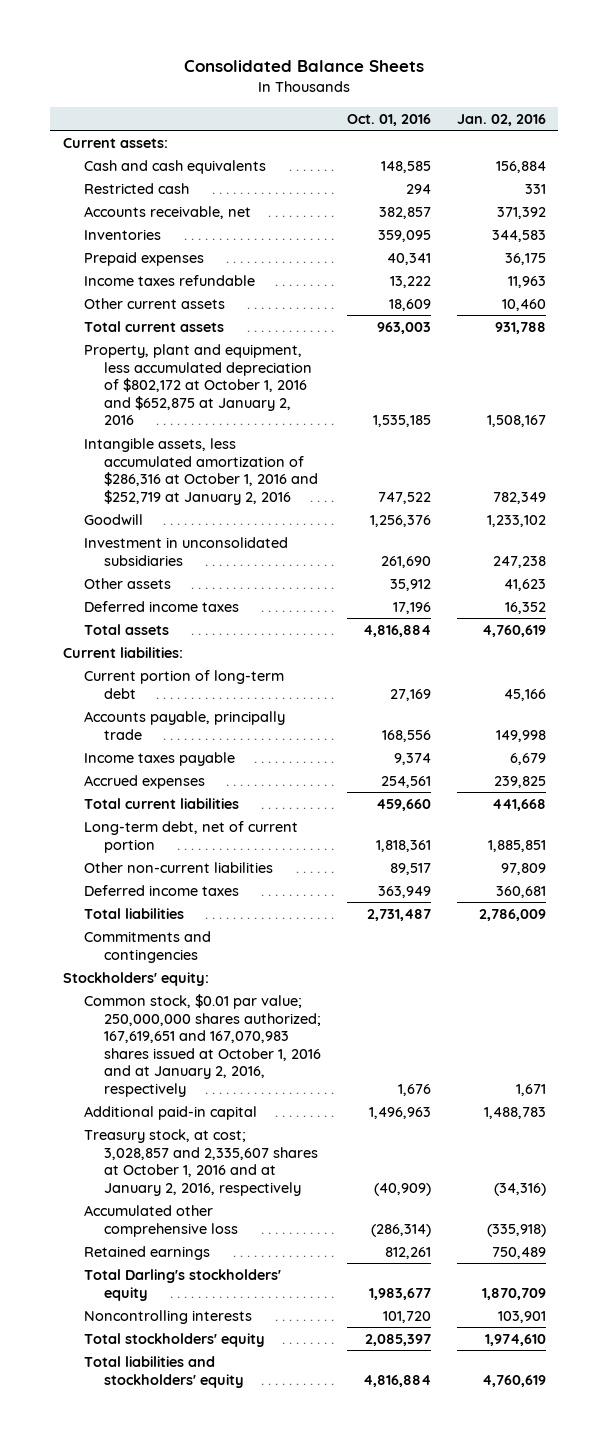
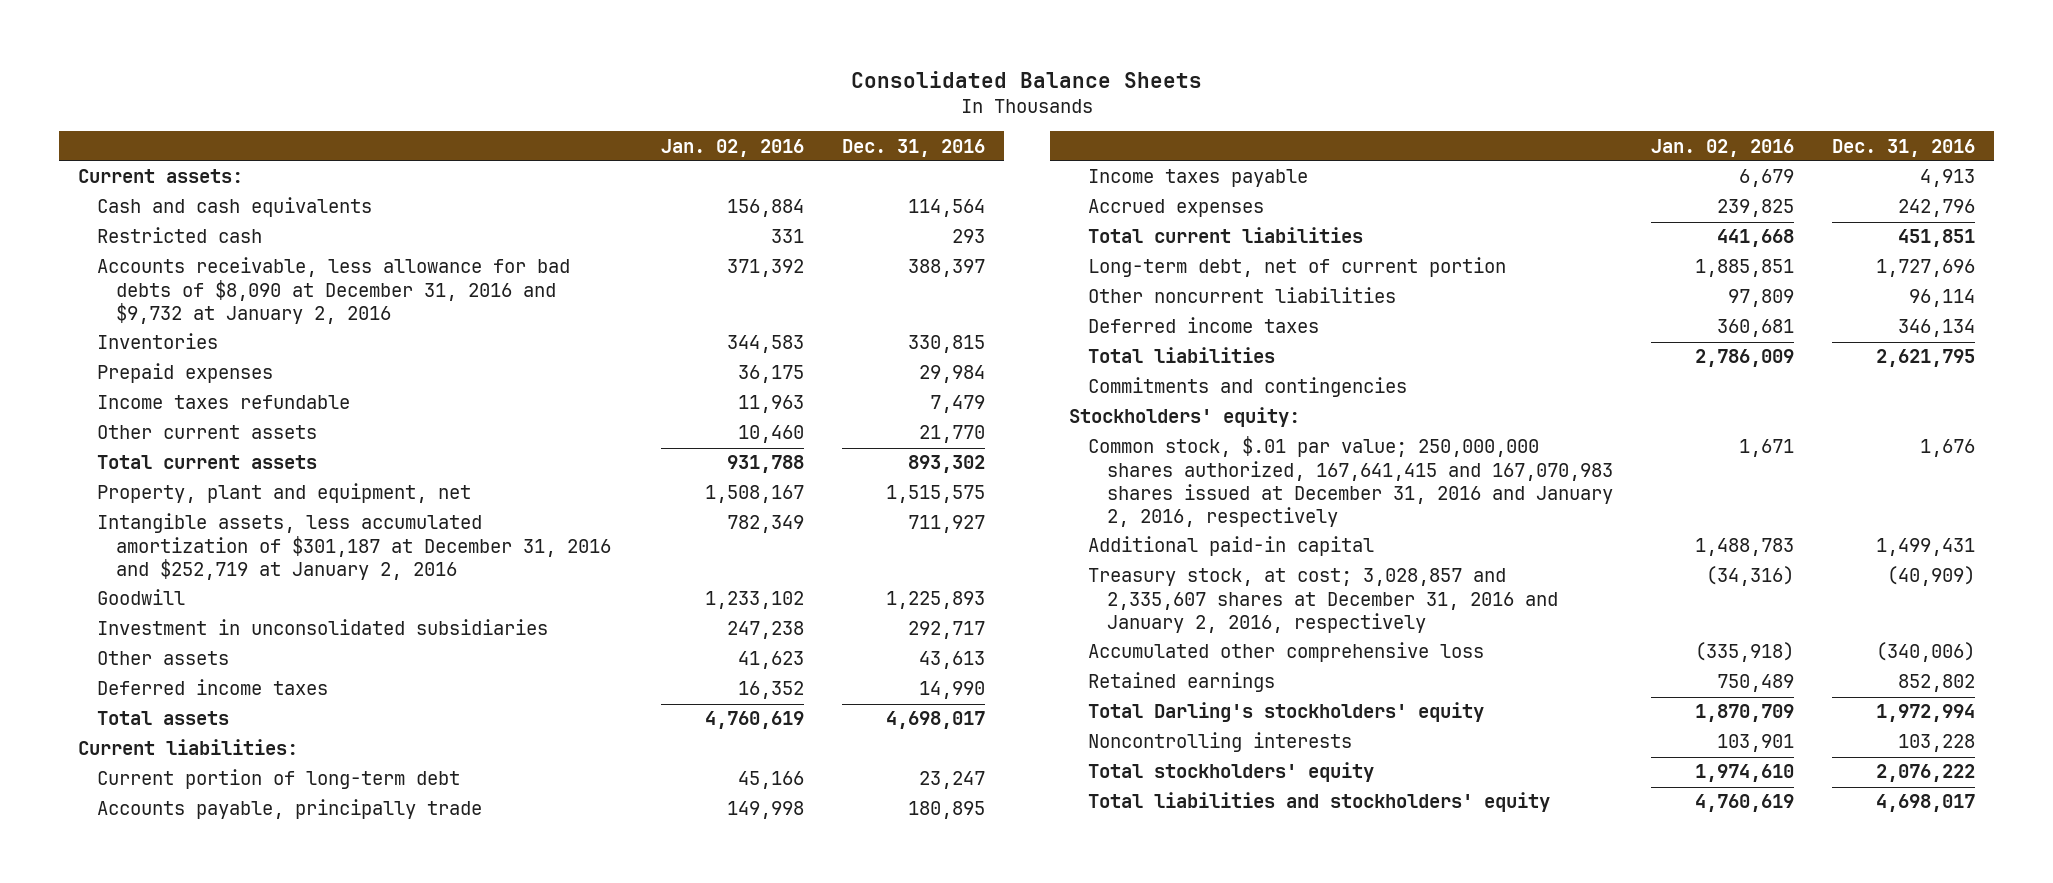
[347,113,432,126] Oct. 01, 2016 -> none
none -> [841,138,985,157] Dec. 31, 2016
[83,205,251,219] Accounts receivable, net -> [97,257,571,325] Accounts receivable, less allowance for bad debts of $8,090 at December 31, 2016 and $9,732 at January 2, 2016
[83,343,313,426] Property, plant and equipment, less accumulated depreciation of $802,172 at October 1, 2016 and $652,875 at January 2, 2016 -> [97,483,472,504] Property, plant and equipment, net
[83,437,319,505] Intangible assets, less accumulated amortization of $286,316 at October 1, 2016 and $252,719 at January 2, 2016 -> [97,513,612,581] Intangible assets, less accumulated amortization of $301,187 at December 31, 2016 and $252,719 at January 2, 2016
[83,861,273,873] Other non-current liabilities -> [1087,287,1396,304] Other noncurrent liabilities
[83,993,322,1097] Common stock, $0.01 par value; 250,000,000 shares authorized; 167,619,651 and 167,070,983 shares issued at October 1, 2016 and at January 2, 2016, respectively -> [1087,436,1613,528] Common stock, $.01 par value; 250,000,000 shares authorized, 167,641,415 and 167,070,983 shares issued at December 31, 2016 and January 2, 2016, respectively
[83,1128,319,1196] Treasury stock, at cost; 3,028,857 and 2,335,607 shares at October 1, 2016 and at January 2, 2016, respectively -> [1087,568,1558,634] Treasury stock, at cost; 3,028,857 and 2,335,607 shares at December 31, 2016 and January 2, 2016, respectively

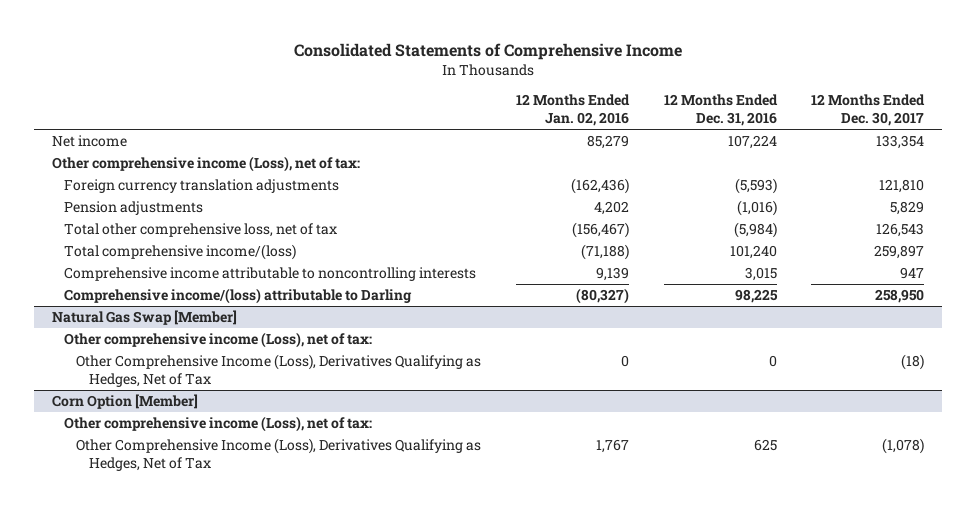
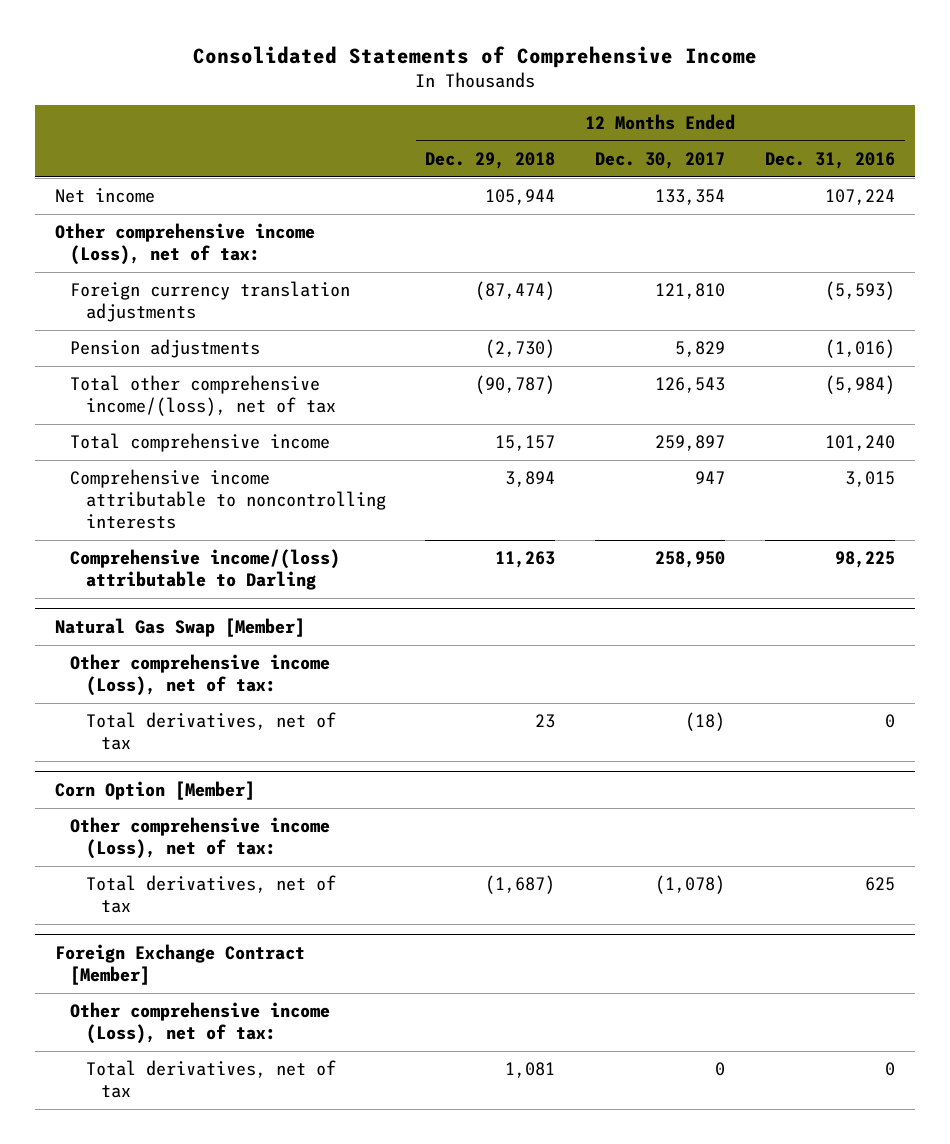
[516,94,631,126] 12 Months Ended Jan. 02, 2016 -> none
none -> [425,152,556,170] Dec. 29, 2018
[64,223,338,238] Total other comprehensive loss, net of tax -> [70,375,336,417] Total other comprehensive income/(loss), net of tax
[64,244,297,261] Total comprehensive income/(loss) -> [70,433,331,453] Total comprehensive income
[76,354,482,387] Other Comprehensive Income (Loss), Derivatives Qualifying as Hedges, Net of Tax -> [85,712,336,751] Total derivatives, net of tax
[76,438,482,471] Other Comprehensive Income (Loss), Derivatives Qualifying as Hedges, Net of Tax -> [85,875,336,914] Total derivatives, net of tax
none -> [54,944,305,985] Foreign Exchange Contract [Member]
none -> [70,1002,331,1045] Other comprehensive income (Loss), net of tax:
none -> [85,1060,336,1099] Total derivatives, net of tax

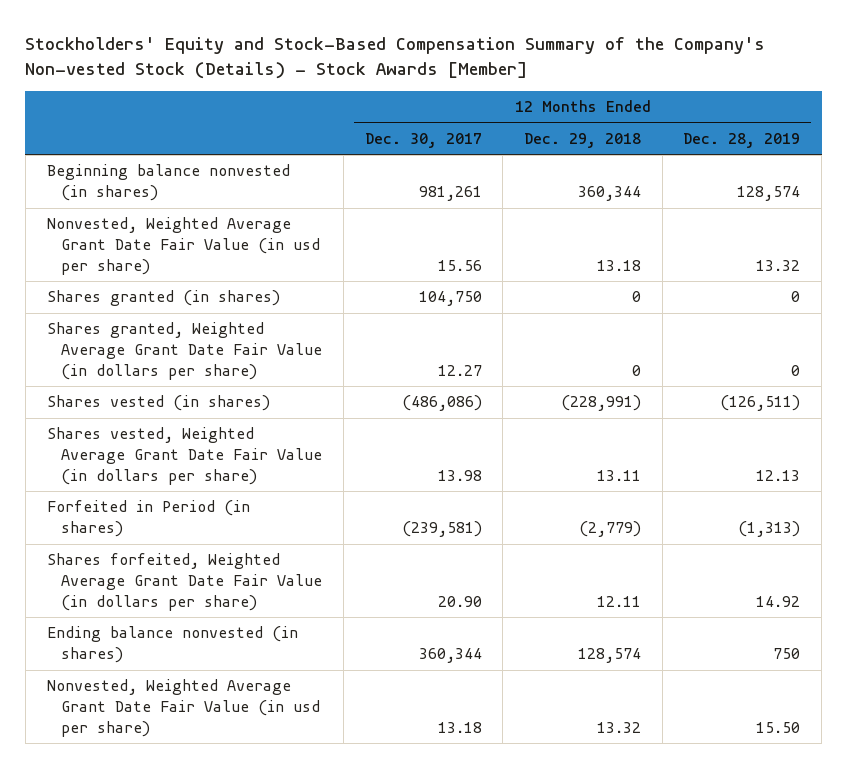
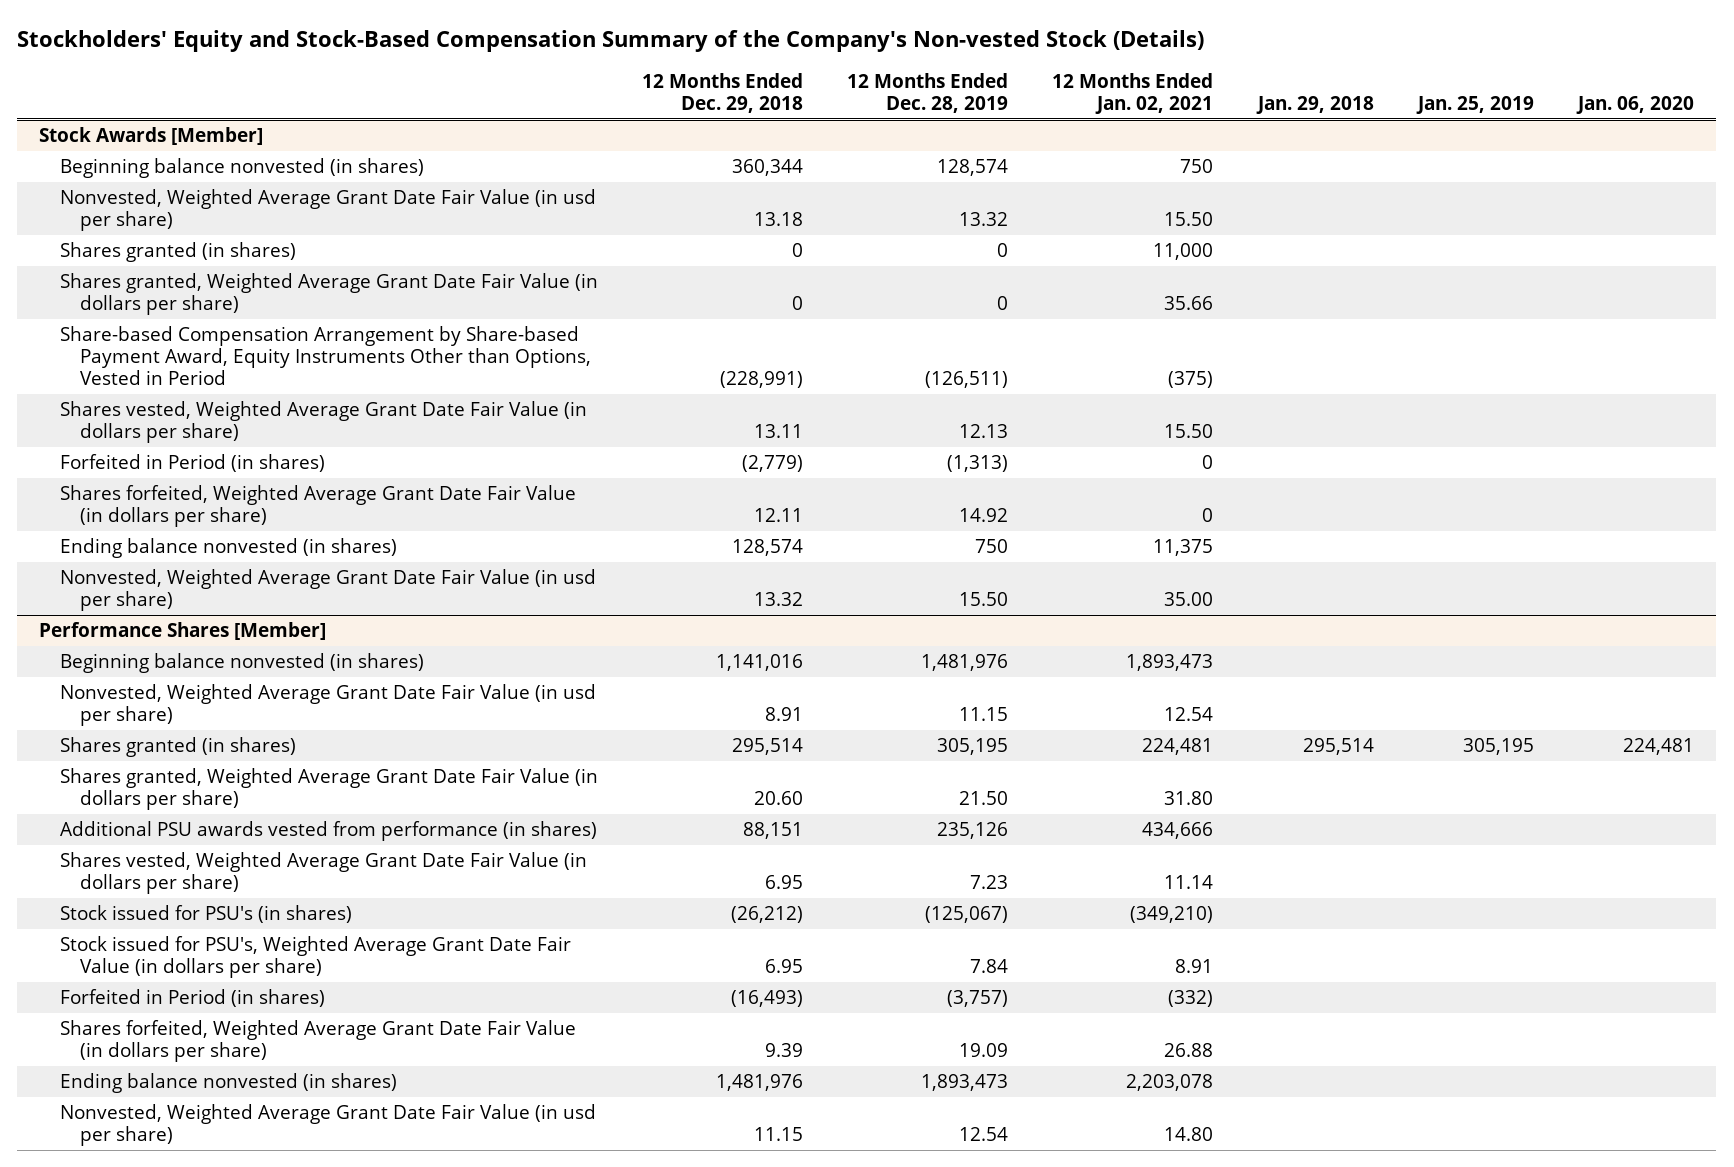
[25,37,766,79] Stockholders' Equity and Stock-Based Compensation Summary of the Company's Non-vested Stock (Details) - Stock Awards [Member] -> [17,29,1205,52] Stockholders' Equity and Stock-Based Compensation Summary of the Company's Non-vested Stock (Details)
[364,132,482,148] Dec. 30, 2017 -> none
none -> [1052,73,1214,115] 12 Months Ended Jan. 02, 2021
none -> [1255,96,1374,115] Jan. 29, 2018
none -> [1415,96,1534,115] Jan. 25, 2019
none -> [1576,96,1695,115] Jan. 06, 2020
none -> [39,127,264,146] Stock Awards [Member]
[46,395,270,412] Shares vested (in shares) -> [59,326,591,386] Share-based Compensation Arrangement by Share-based Payment Award, Equity Instruments Other than Options, Vested in Period
none -> [39,622,327,641] Performance Shares [Member]
none -> [59,653,424,674] Beginning balance nonvested (in shares)
none -> [59,684,596,727] Nonvested, Weighted Average Grant Date Fair Value (in usd per share)
none -> [59,737,296,758] Shares granted (in shares)
none -> [59,768,598,811] Shares granted, Weighted Average Grant Date Fair Value (in dollars per share)
none -> [59,821,597,842] Additional PSU awards vested from performance (in shares)
none -> [59,852,587,895] Shares vested, Weighted Average Grant Date Fair Value (in dollars per share)
none -> [59,905,352,924] Stock issued for PSU's (in shares)
none -> [59,936,571,979] Stock issued for PSU's, Weighted Average Grant Date Fair Value (in dollars per share)
none -> [59,989,325,1008] Forfeited in Period (in shares)
none -> [59,1020,576,1063] Shares forfeited, Weighted Average Grant Date Fair Value (in dollars per share)
none -> [59,1073,397,1094] Ending balance nonvested (in shares)
none -> [59,1104,596,1147] Nonvested, Weighted Average Grant Date Fair Value (in usd per share)

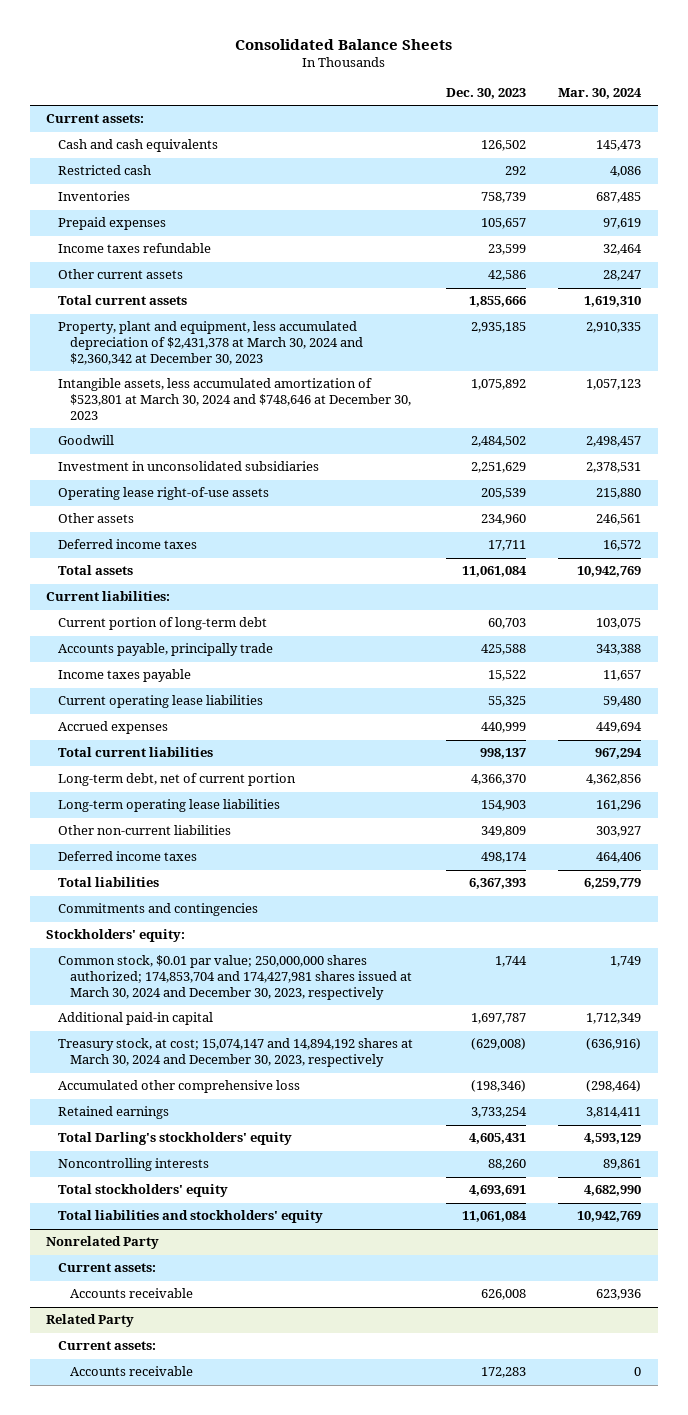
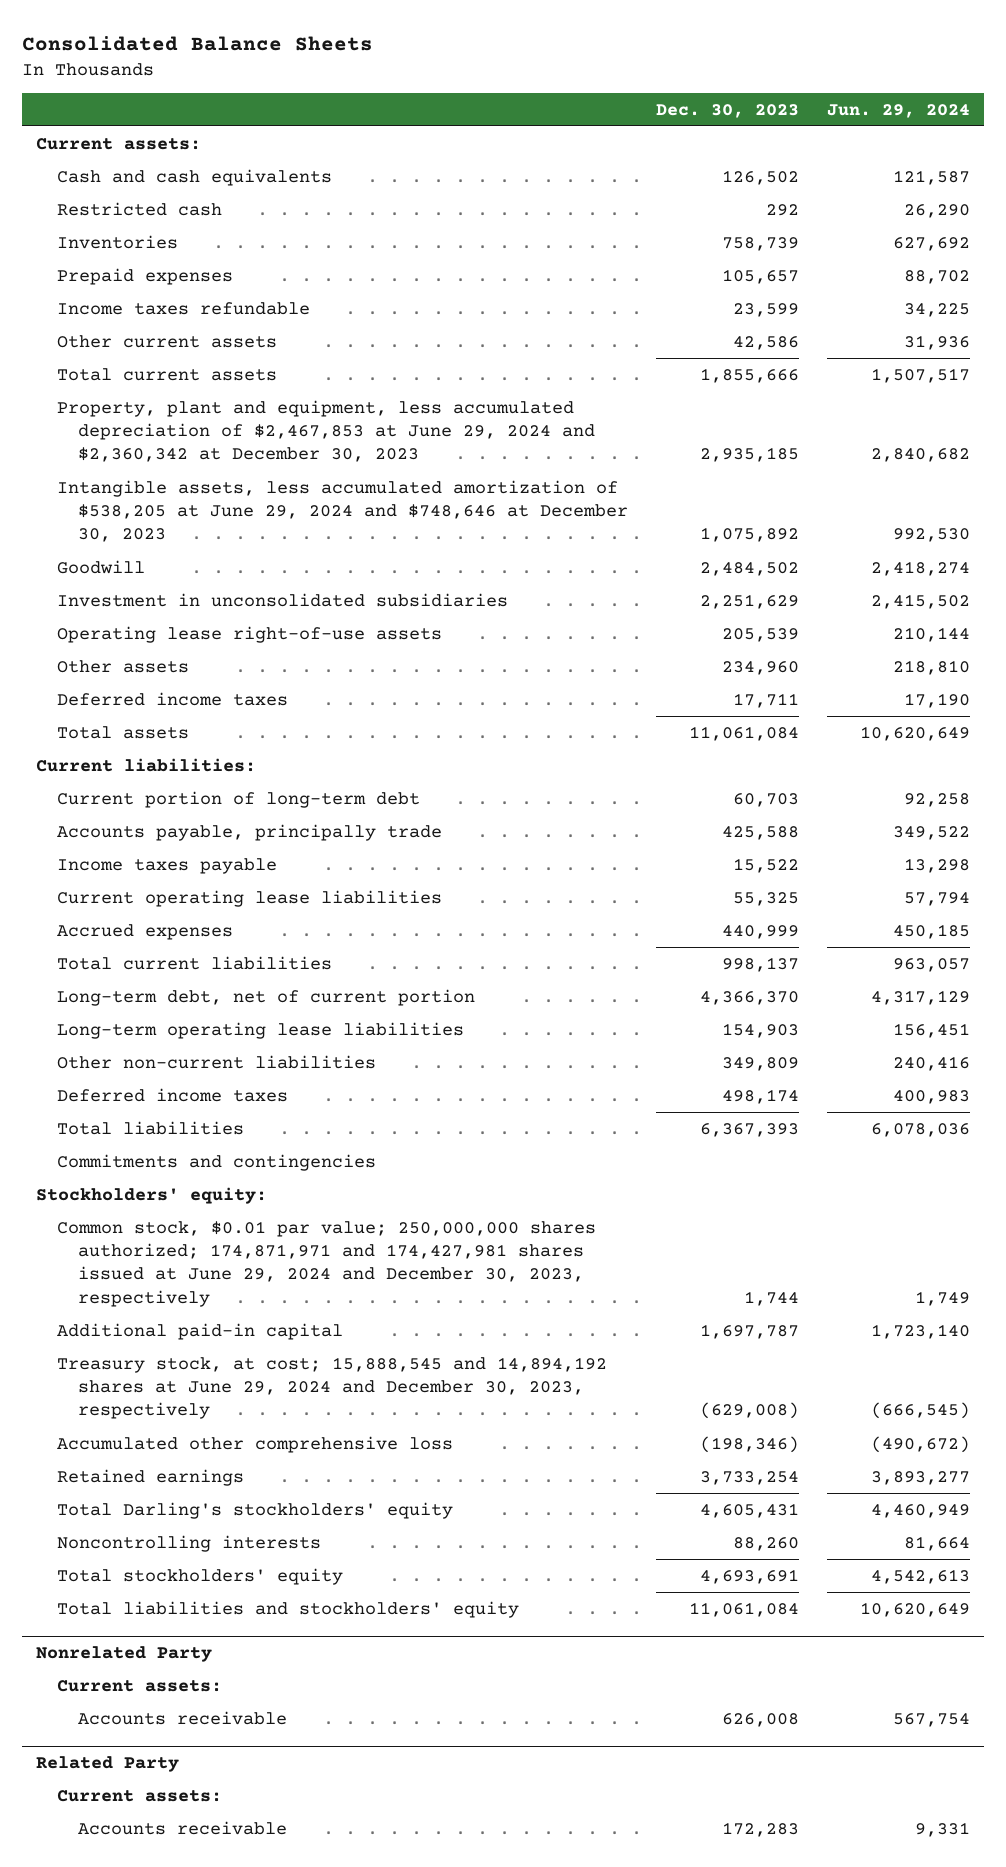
[558,88,643,100] Mar. 30, 2024 -> none
none -> [827,103,971,118] Jun. 29, 2024
[57,321,363,366] Property, plant and equipment, less accumulated depreciation of $2,431,378 at March 30, 2024 and $2,360,342 at December 30, 2023 -> [56,399,596,463] Property, plant and equipment, less accumulated depreciation of $2,467,853 at June 29, 2024 and $2,360,342 at December 30, 2023
[57,378,411,421] Intangible assets, less accumulated amortization of $523,801 at March 30, 2024 and $748,646 at December 30, 2023 -> [56,479,629,543] Intangible assets, less accumulated amortization of $538,205 at June 29, 2024 and $748,646 at December 30, 2023
[57,955,412,1001] Common stock, $0.01 par value; 250,000,000 shares authorized; 174,853,704 and 174,427,981 shares issued at March 30, 2024 and December 30, 2023, respectively -> [56,1220,596,1307] Common stock, $0.01 par value; 250,000,000 shares authorized; 174,871,971 and 174,427,981 shares issued at June 29, 2024 and December 30, 2023, respectively
[57,1038,413,1068] Treasury stock, at cost; 15,074,147 and 14,894,192 shares at March 30, 2024 and December 30, 2023, respectively -> [56,1356,607,1420] Treasury stock, at cost; 15,888,545 and 14,894,192 shares at June 29, 2024 and December 30, 2023, respectively

